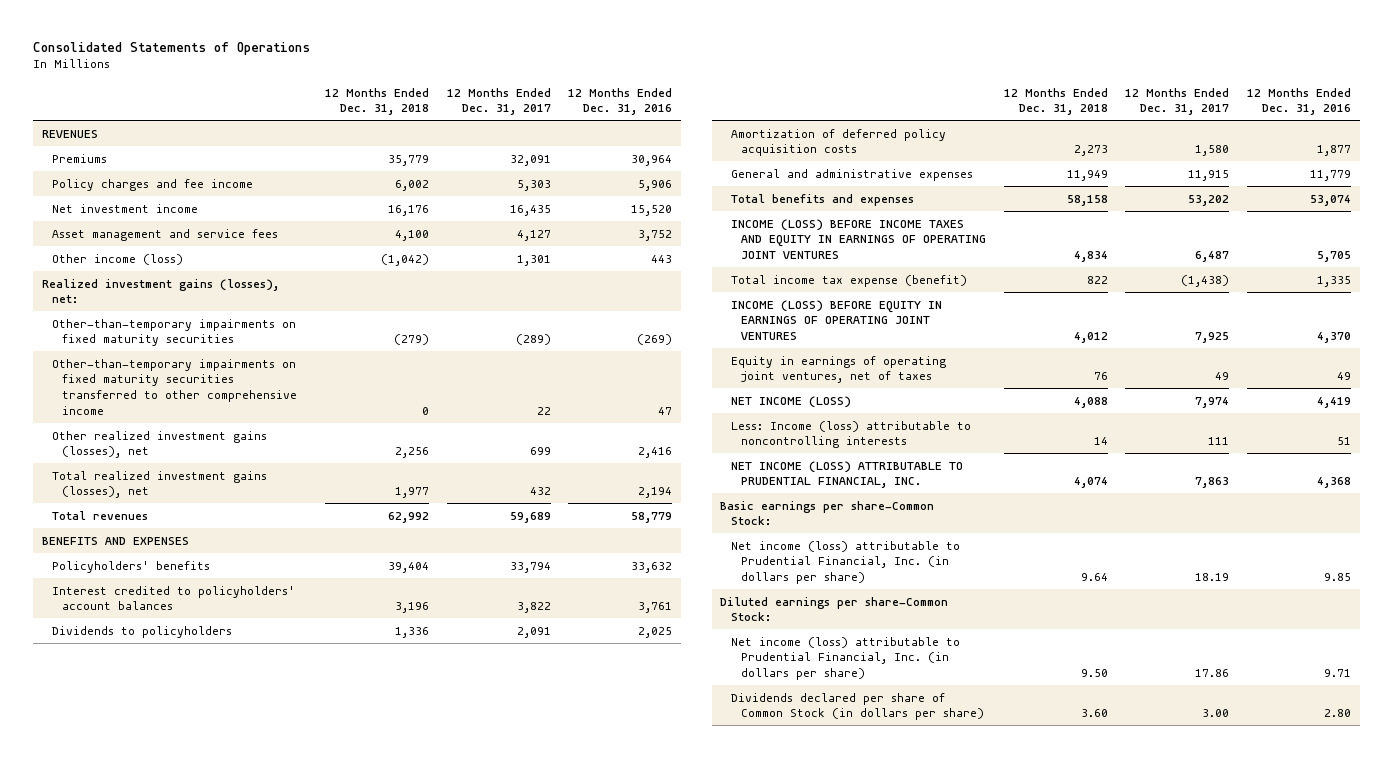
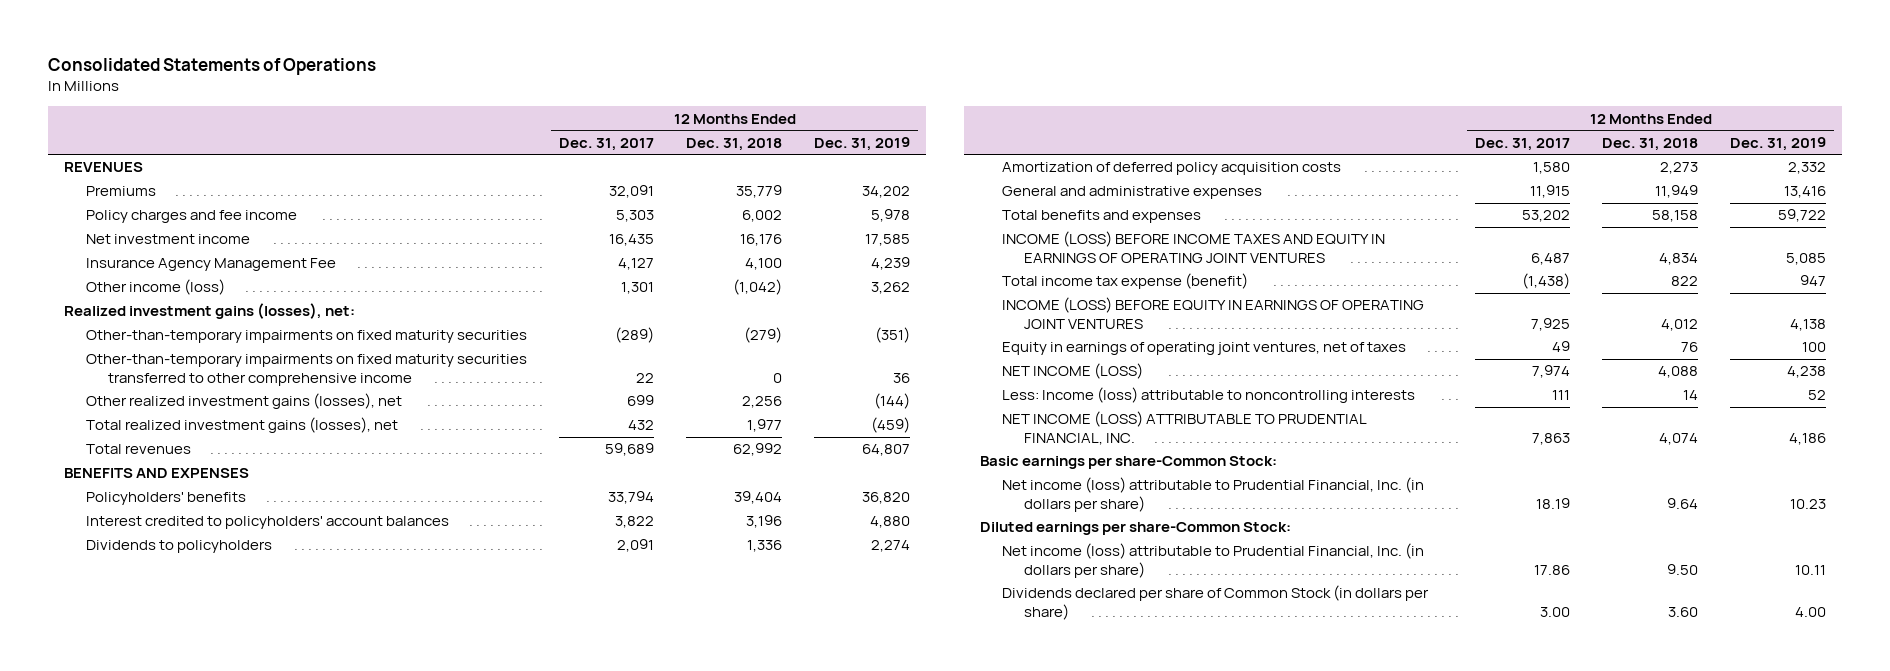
[568,87,673,116] 12 Months Ended Dec. 31, 2016 -> none
none -> [814,136,911,151] Dec. 31, 2019
[52,228,279,241] Asset management and service fees -> [86,258,337,272] Insurance Agency Management Fee

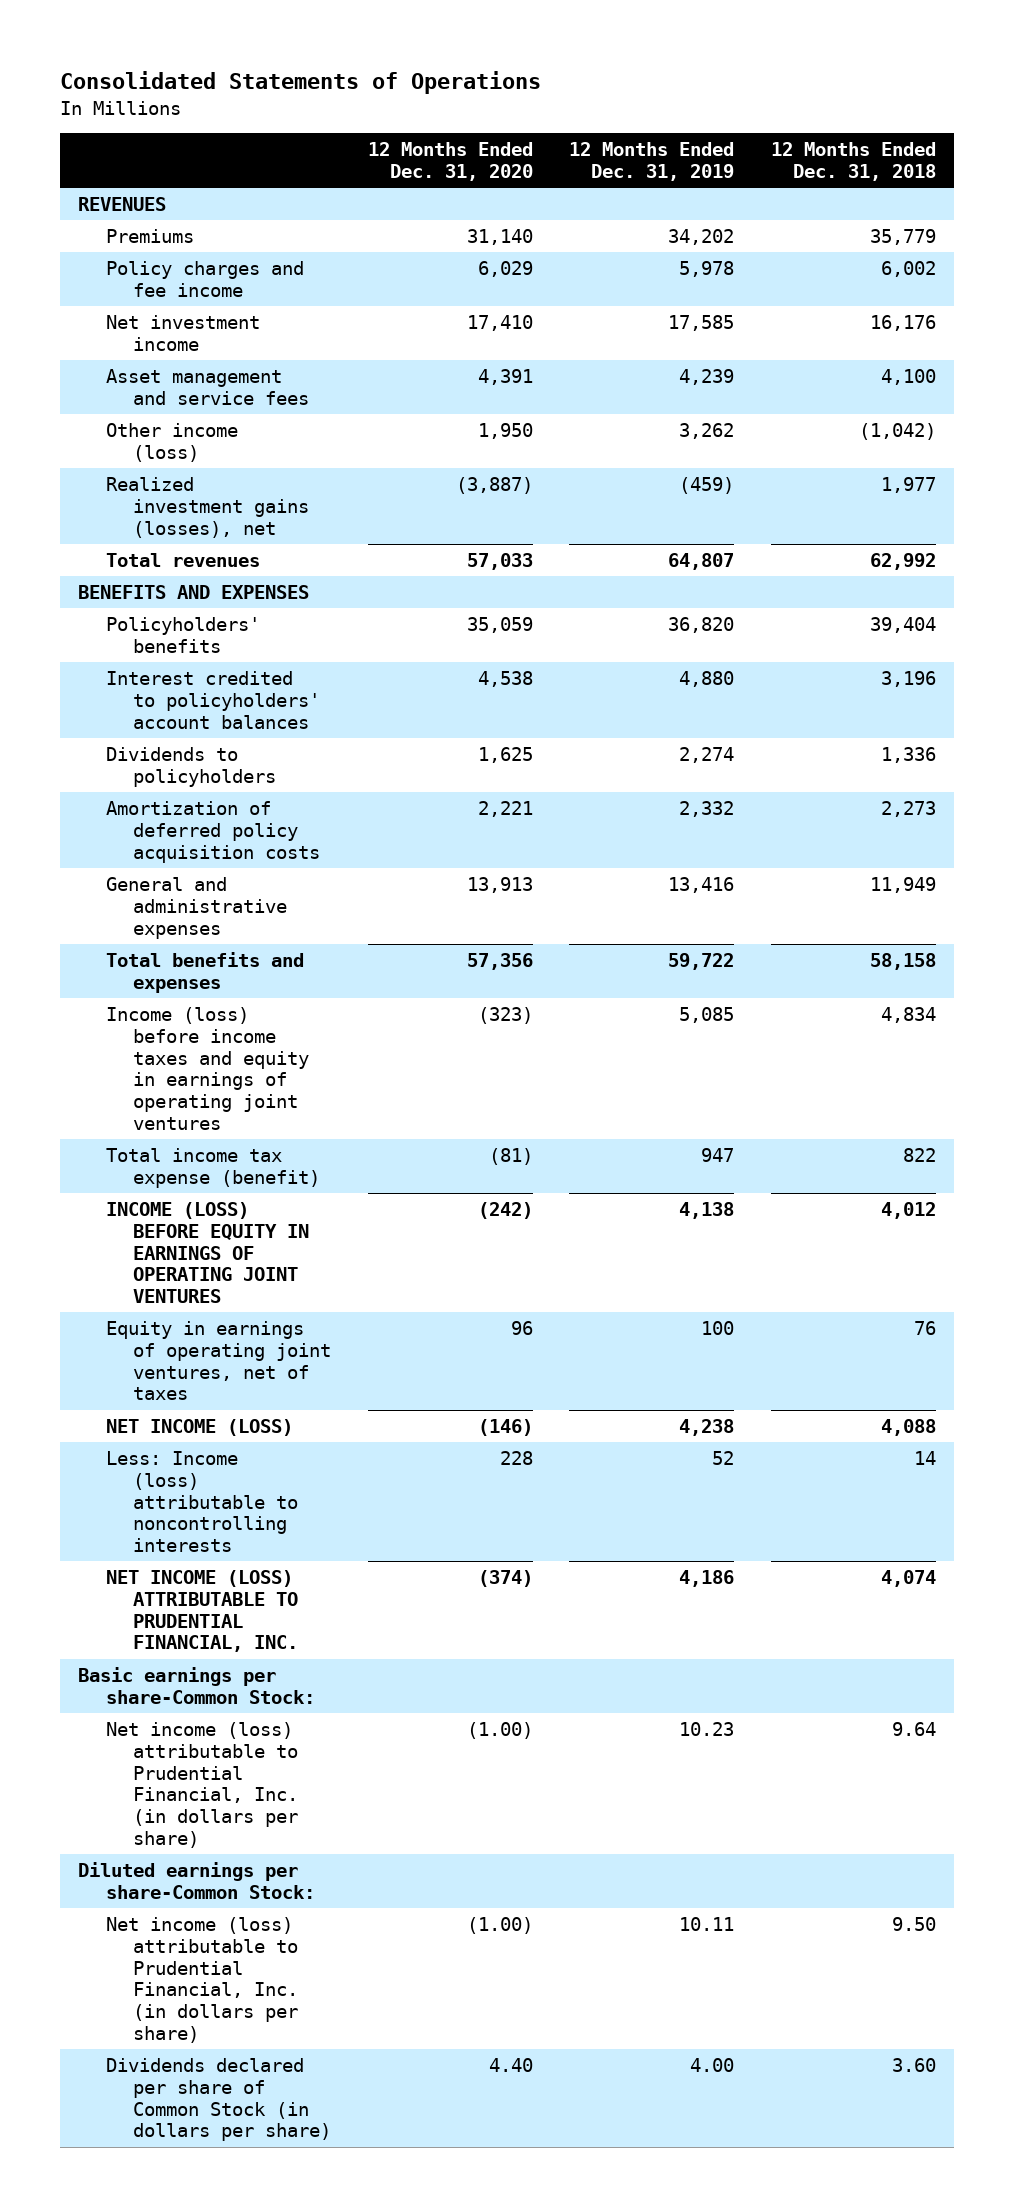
[559,137,655,151] Dec. 31, 2017 -> none
none -> [367,142,533,182] 12 Months Ended Dec. 31, 2020
[86,258,337,272] Insurance Agency Management Fee -> [105,369,310,405] Asset management and service fees
[64,303,356,320] Realized investment gains (losses), net: -> none
[86,330,528,344] Other-than-temporary impairments on fixed maturity securities -> none
[86,354,528,386] Other-than-temporary impairments on fixed maturity securities transferred to other comprehensive income -> none
[86,393,403,410] Other realized investment gains (losses), net -> none
[86,417,399,434] Total realized investment gains (losses), net -> [105,477,310,538] Realized investment gains (losses), net
[1001,231,1385,263] INCOME (LOSS) BEFORE INCOME TAXES AND EQUITY IN EARNINGS OF OPERATING JOINT VENTURES -> [105,1007,310,1130] Income (loss) before income taxes and equity in earnings of operating joint ventures

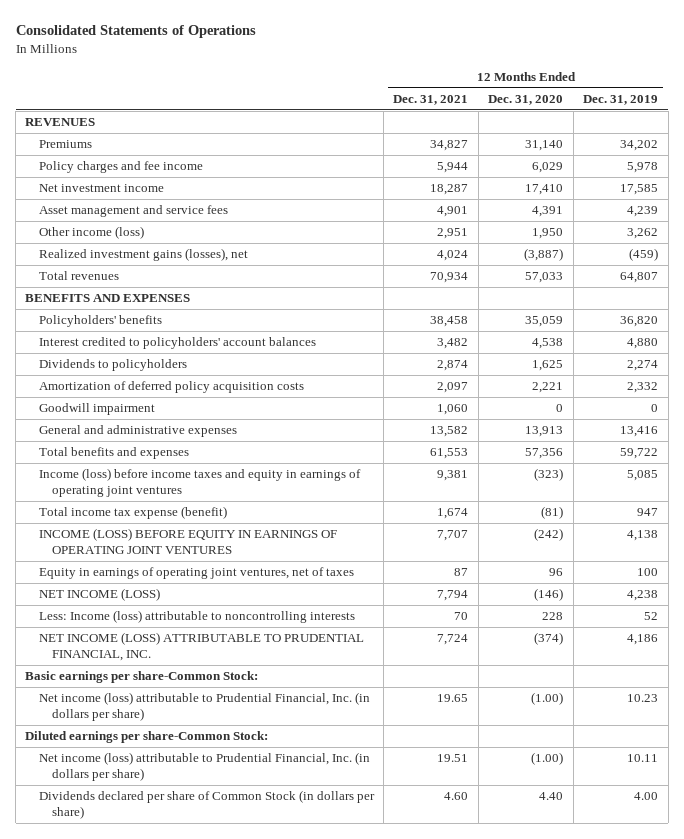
[770,142,936,182] 12 Months Ended Dec. 31, 2018 -> none
none -> [393,94,469,105] Dec. 31, 2021
none -> [38,403,155,416] Goodwill impairment

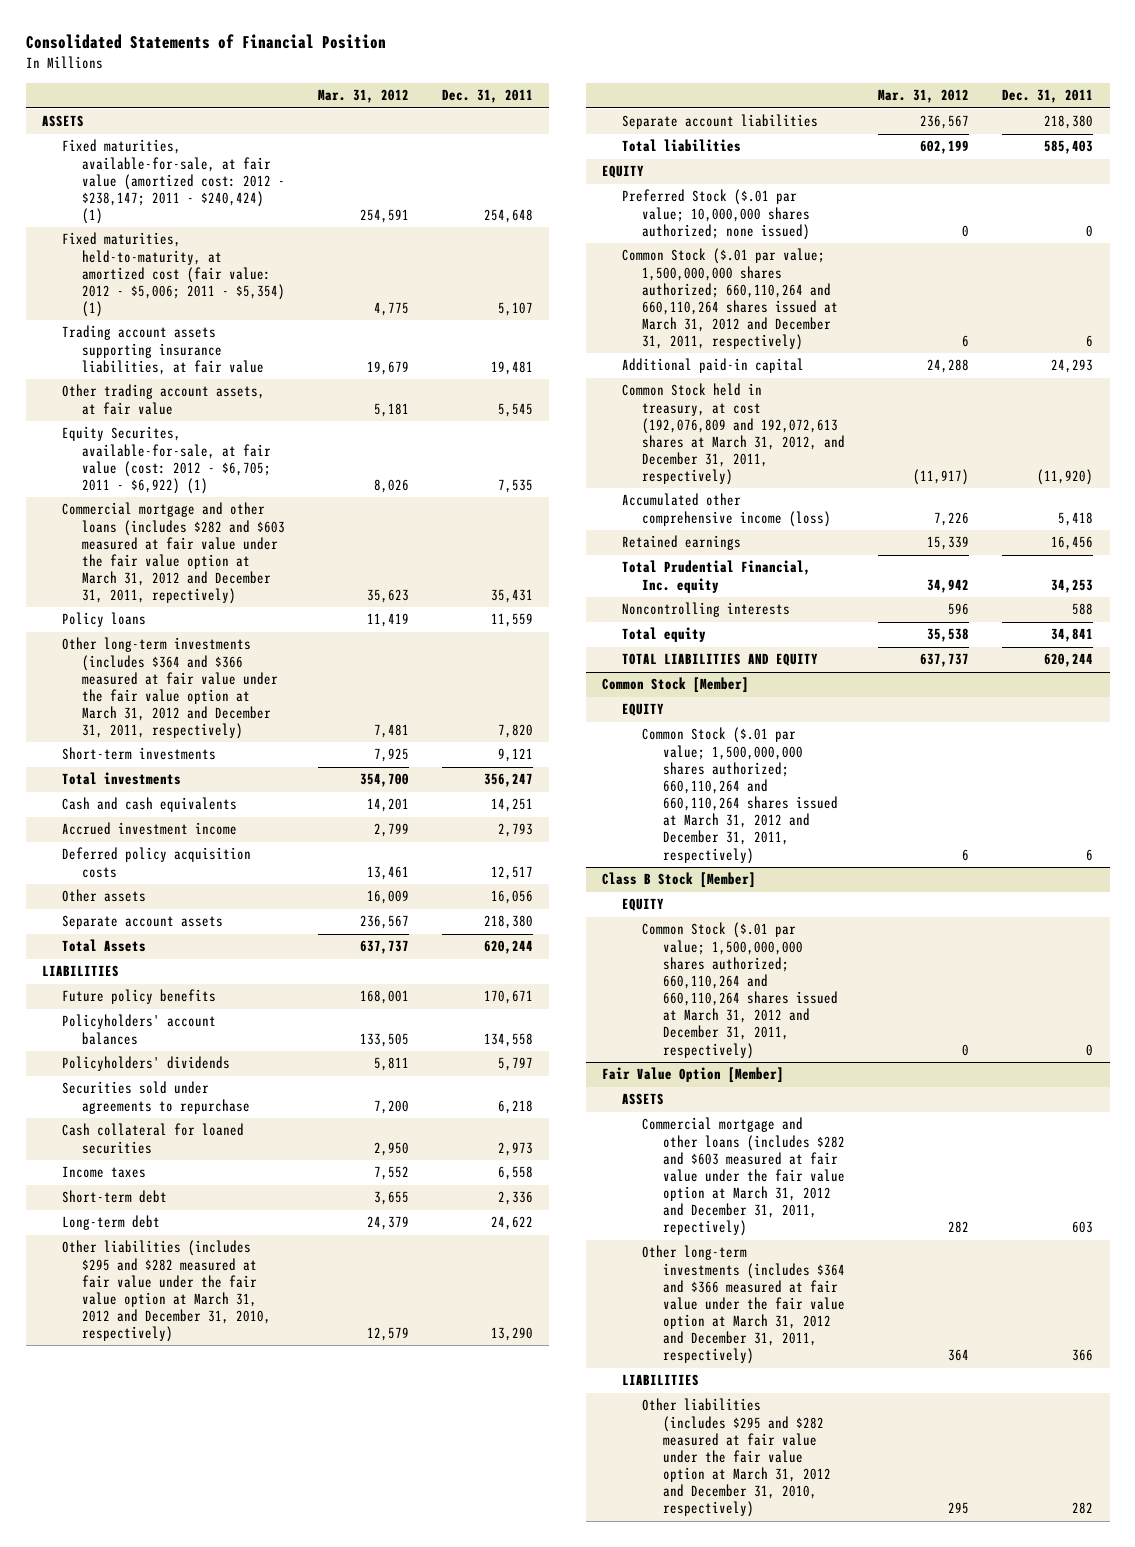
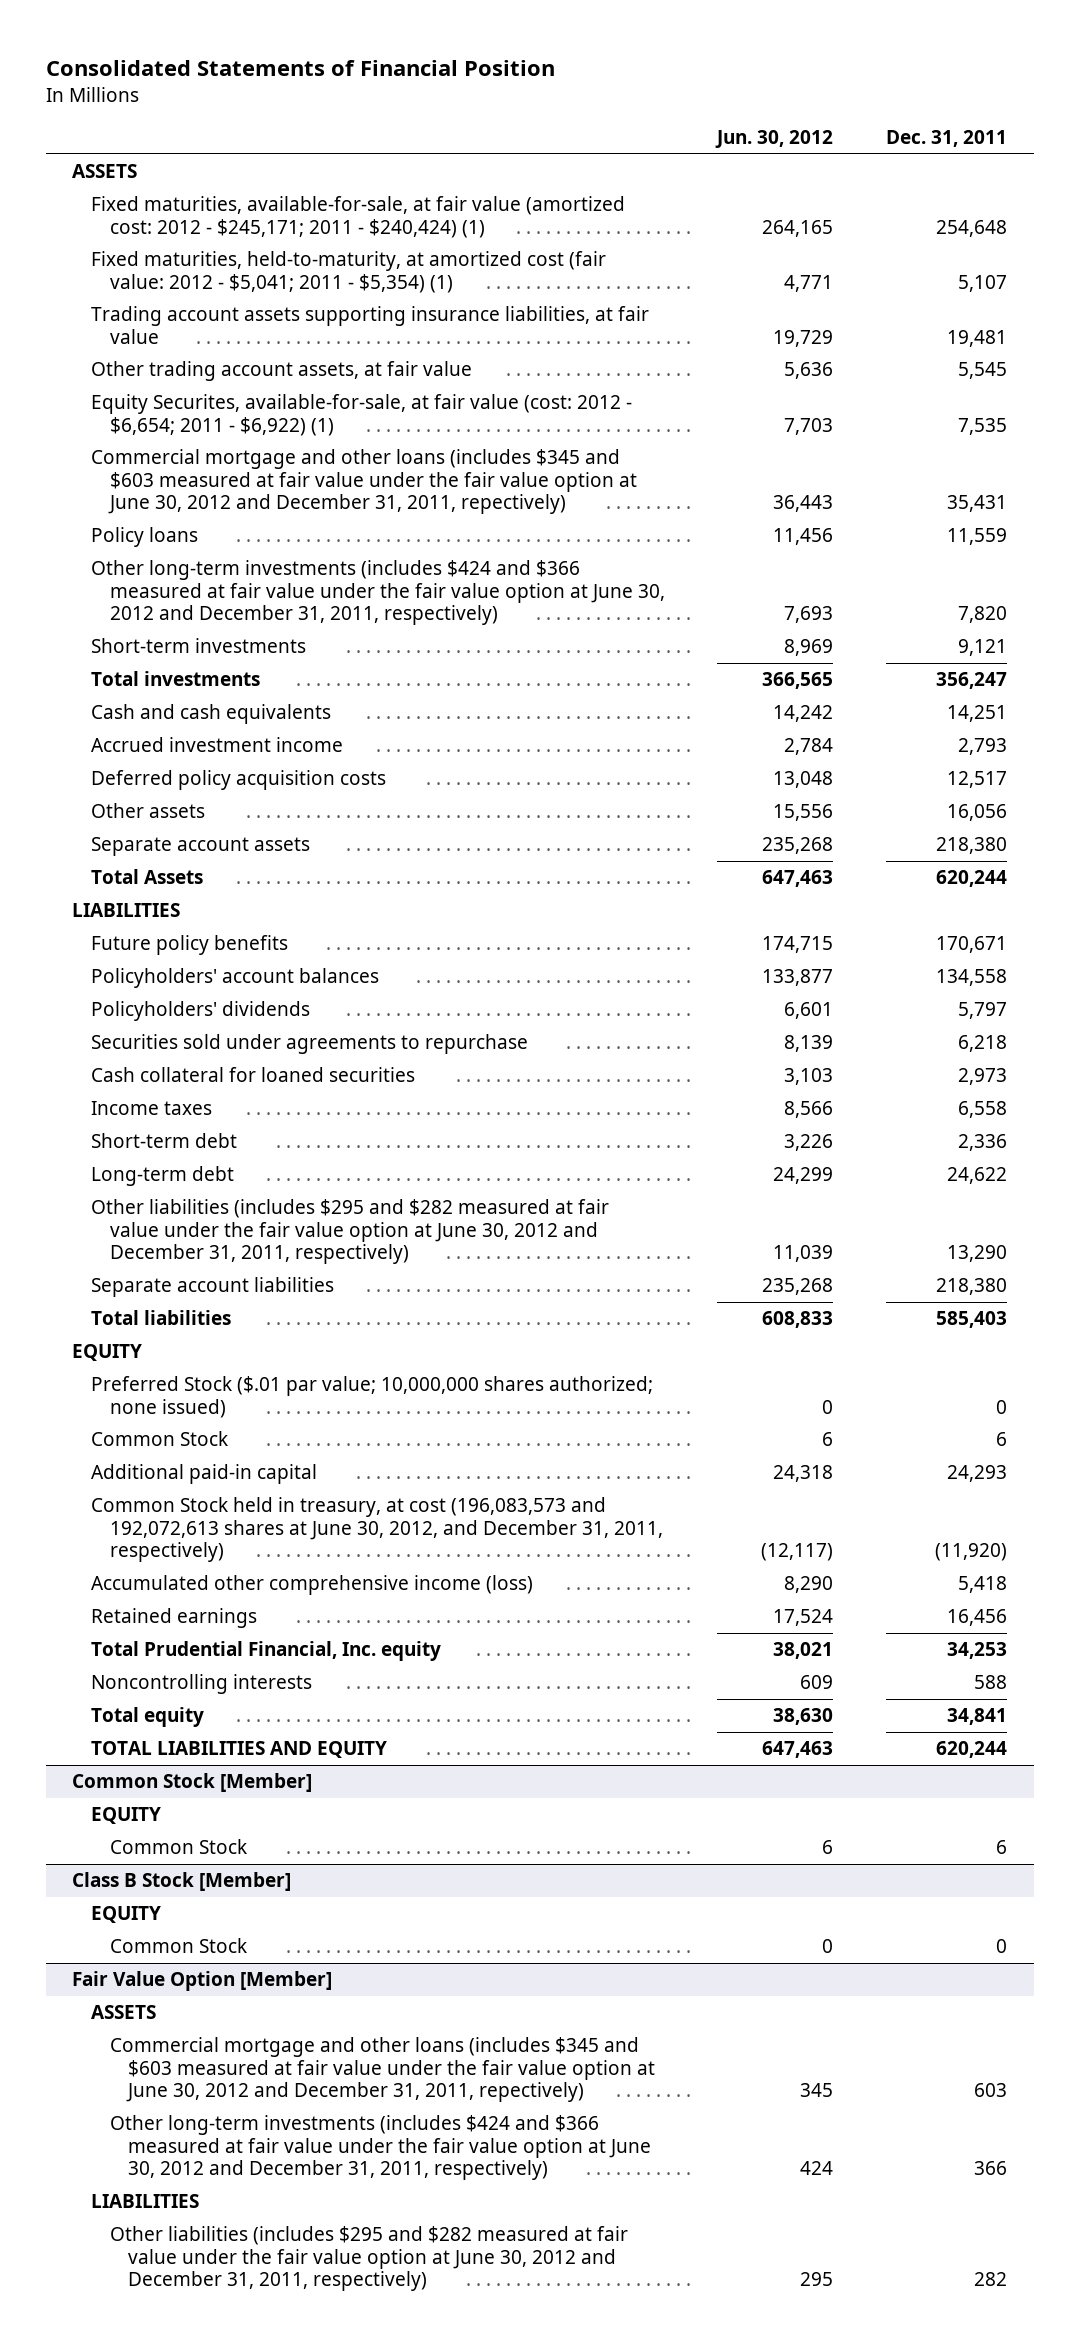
[317,89,409,104] Mar. 31, 2012 -> none
none -> [715,130,834,149] Jun. 30, 2012
[61,139,286,225] Fixed maturities, available-for-sale, at fair value (amortized cost: 2012 - $238,147; 2011 - $240,424) (1) -> [91,196,626,238] Fixed maturities, available-for-sale, at fair value (amortized cost: 2012 - $245,171; 2011 - $240,424) (1)
[61,232,286,318] Fixed maturities, held-to-maturity, at amortized cost (fair value: 2012 - $5,006; 2011 - $5,354) (1) -> [91,251,607,293] Fixed maturities, held-to-maturity, at amortized cost (fair value: 2012 - $5,041; 2011 - $5,354) (1)
[61,426,272,494] Equity Securites, available-for-sale, at fair value (cost: 2012 - $6,705; 2011 - $6,922) (1) -> [91,394,633,436] Equity Securites, available-for-sale, at fair value (cost: 2012 - $6,654; 2011 - $6,922) (1)
[61,502,286,605] Commercial mortgage and other loans (includes $282 and $603 measured at fair value under the fair value option at March 31, 2012 and December 31, 2011, repectively) -> [91,449,637,515] Commercial mortgage and other loans (includes $345 and $603 measured at fair value under the fair value option at June 30, 2012 and December 31, 2011, repectively)
[61,637,279,740] Other long-term investments (includes $364 and $366 measured at fair value under the fair value option at March 31, 2012 and December 31, 2011, respectively) -> [91,560,665,626] Other long-term investments (includes $424 and $366 measured at fair value under the fair value option at June 30, 2012 and December 31, 2011, respectively)
[61,1240,272,1343] Other liabilities (includes $295 and $282 measured at fair value under the fair value option at March 31, 2012 and December 31, 2010, respectively) -> [91,1199,610,1265] Other liabilities (includes $295 and $282 measured at fair value under the fair value option at June 30, 2012 and December 31, 2011, respectively)
[622,248,839,351] Common Stock ($.01 par value; 1,500,000,000 shares authorized; 660,110,264 and 660,110,264 shares issued at March 31, 2012 and December 31, 2011, respectively) -> [91,1431,229,1447] Common Stock
[622,383,846,486] Common Stock held in treasury, at cost (192,076,809 and 192,072,613 shares at March 31, 2012, and December 31, 2011, respectively) -> [91,1497,663,1563] Common Stock held in treasury, at cost (196,083,573 and 192,072,613 shares at June 30, 2012, and December 31, 2011, respectively)
[642,727,838,864] Common Stock ($.01 par value; 1,500,000,000 shares authorized; 660,110,264 and 660,110,264 shares issued at March 31, 2012 and December 31, 2011, respectively) -> [109,1839,247,1855] Common Stock
[642,922,838,1059] Common Stock ($.01 par value; 1,500,000,000 shares authorized; 660,110,264 and 660,110,264 shares issued at March 31, 2012 and December 31, 2011, respectively) -> [109,1938,247,1954] Common Stock
[642,1117,845,1237] Commercial mortgage and other loans (includes $282 and $603 measured at fair value under the fair value option at March 31, 2012 and December 31, 2011, repectively) -> [109,2037,656,2103] Commercial mortgage and other loans (includes $345 and $603 measured at fair value under the fair value option at June 30, 2012 and December 31, 2011, repectively)
[642,1245,845,1365] Other long-term investments (includes $364 and $366 measured at fair value under the fair value option at March 31, 2012 and December 31, 2011, respectively) -> [109,2115,652,2181] Other long-term investments (includes $424 and $366 measured at fair value under the fair value option at June 30, 2012 and December 31, 2011, respectively)
[642,1398,831,1518] Other liabilities (includes $295 and $282 measured at fair value under the fair value option at March 31, 2012 and December 31, 2010, respectively) -> [109,2226,628,2292] Other liabilities (includes $295 and $282 measured at fair value under the fair value option at June 30, 2012 and December 31, 2011, respectively)

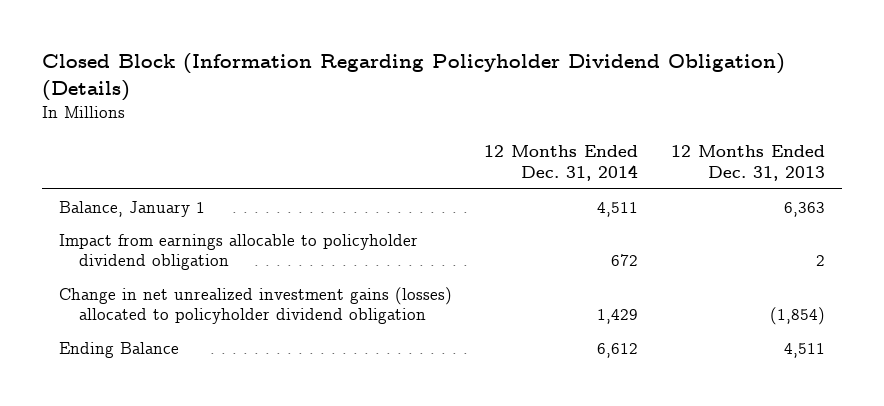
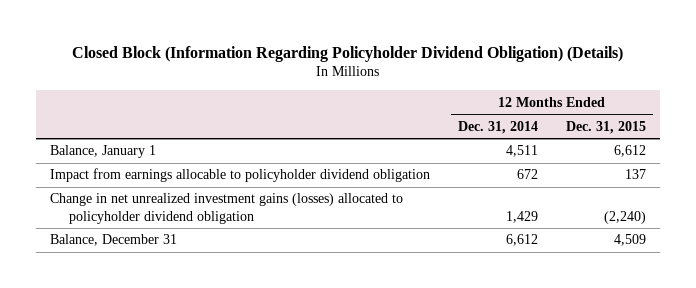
[671,145,826,181] 12 Months Ended Dec. 31, 2013 -> none
none -> [565,120,646,134] Dec. 31, 2015
[58,341,179,358] Ending Balance -> [49,234,177,247] Balance, December 31

